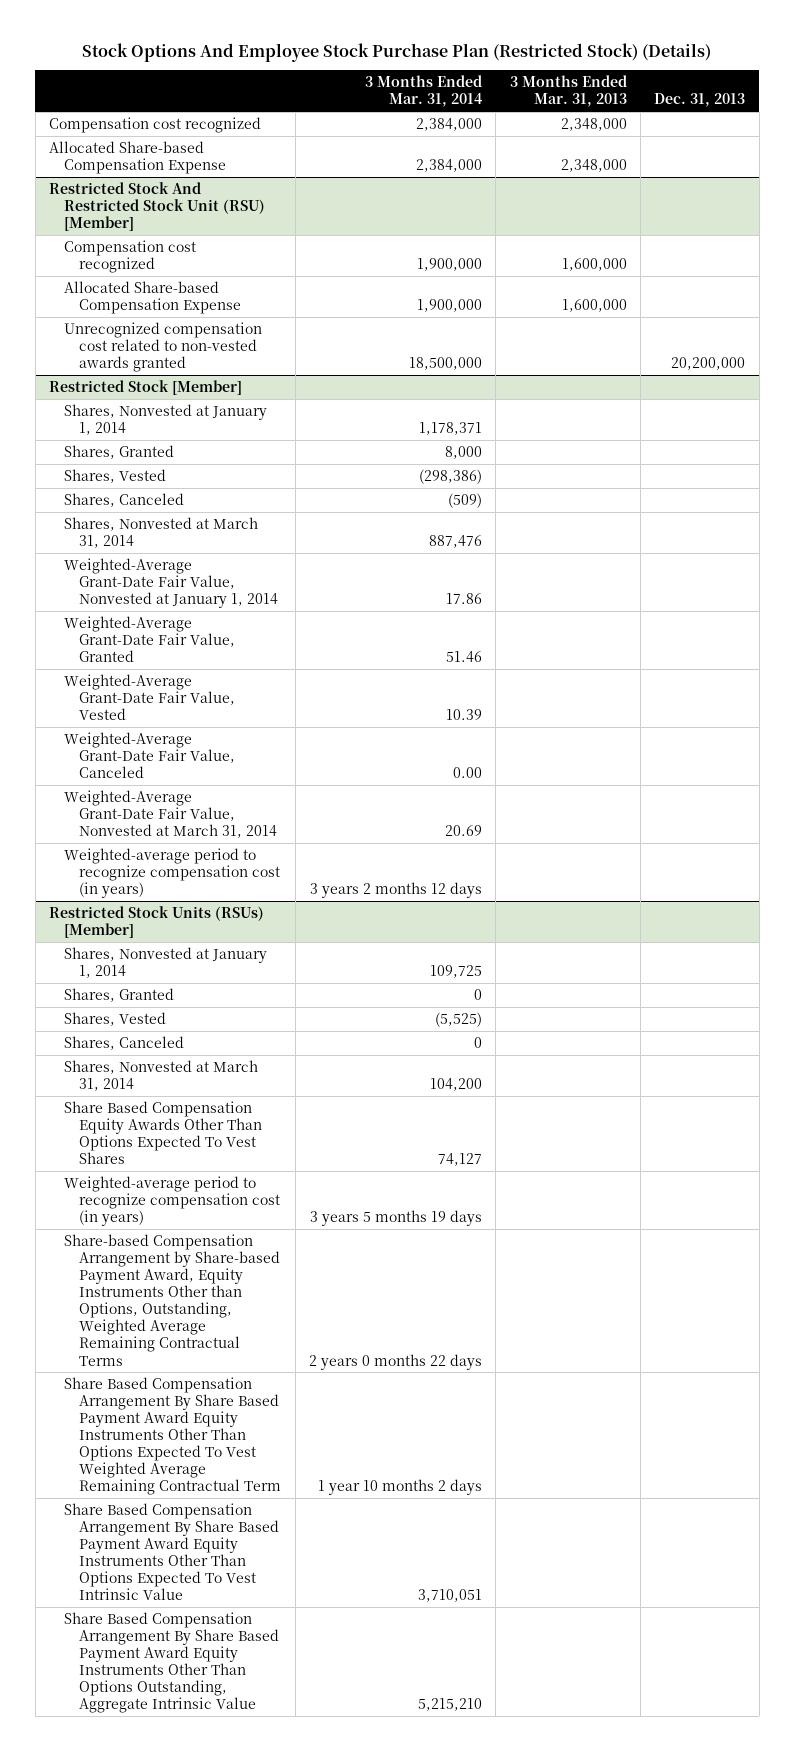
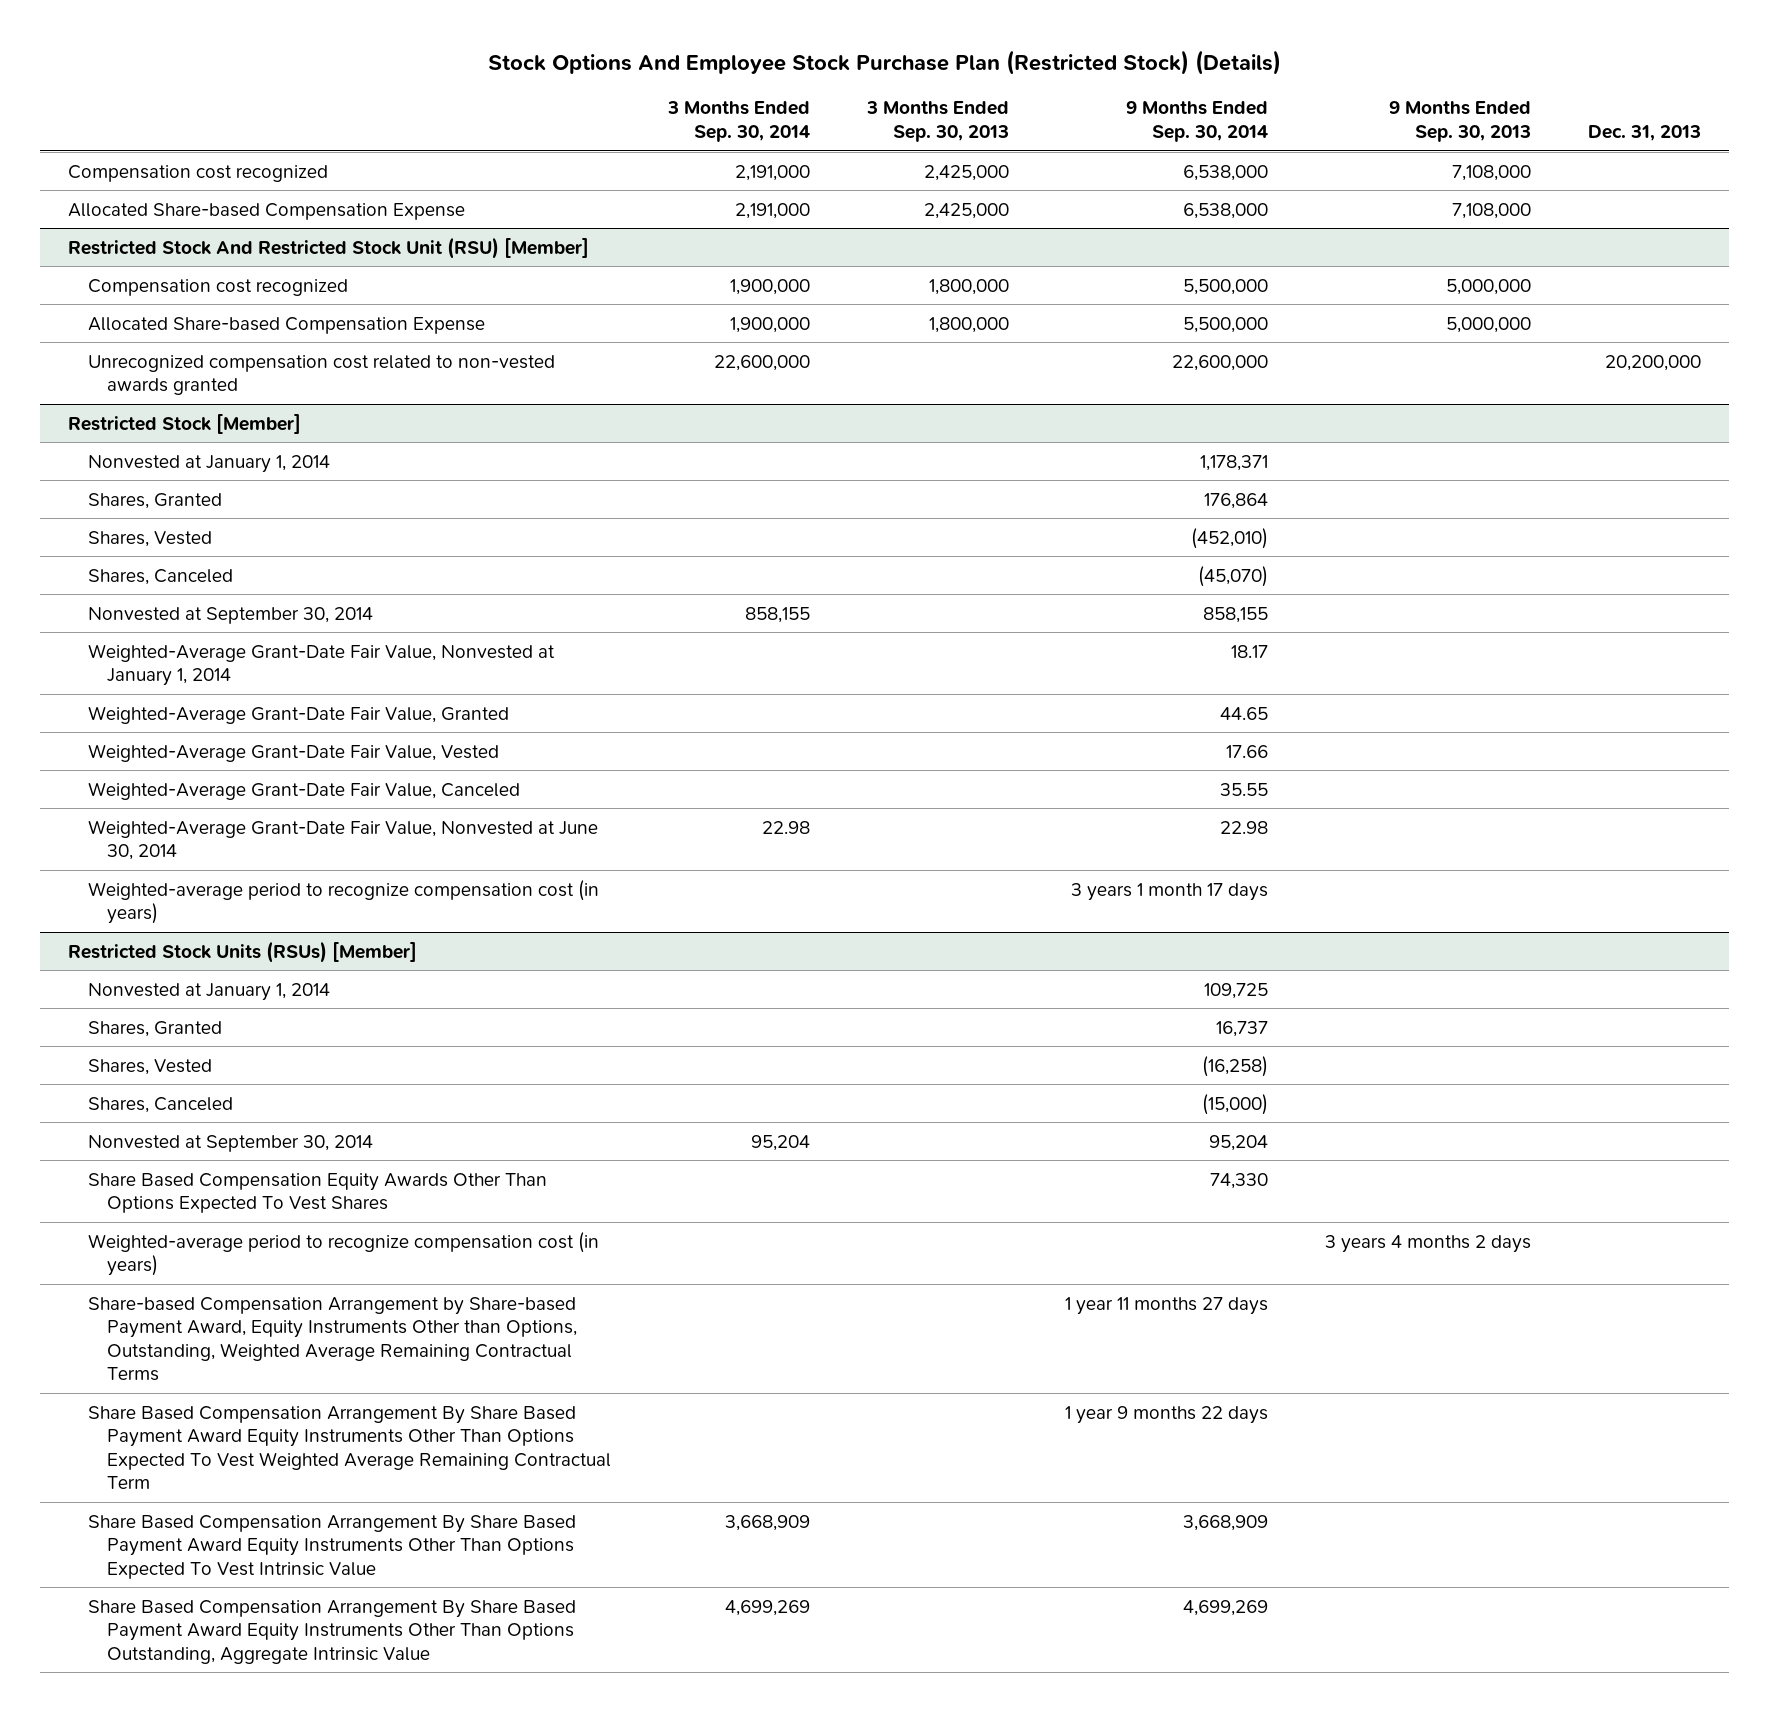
[364,75,482,108] 3 Months Ended Mar. 31, 2014 -> none
[509,75,627,108] 3 Months Ended Mar. 31, 2013 -> none
none -> [666,101,810,142] 3 Months Ended Sep. 30, 2014
none -> [865,101,1009,142] 3 Months Ended Sep. 30, 2013
none -> [1126,101,1269,142] 9 Months Ended Sep. 30, 2014
none -> [1388,101,1531,142] 9 Months Ended Sep. 30, 2013
[64,403,268,436] Shares, Nonvested at January 1, 2014 -> [87,454,330,473] Nonvested at January 1, 2014
[64,516,259,549] Shares, Nonvested at March 31, 2014 -> [87,606,373,624] Nonvested at September 30, 2014
[64,789,278,839] Weighted-Average Grant-Date Fair Value, Nonvested at March 31, 2014 -> [87,819,598,861] Weighted-Average Grant-Date Fair Value, Nonvested at June 30, 2014
[64,946,268,979] Shares, Nonvested at January 1, 2014 -> [87,982,330,1001] Nonvested at January 1, 2014
[64,1059,259,1092] Shares, Nonvested at March 31, 2014 -> [87,1134,373,1152] Nonvested at September 30, 2014

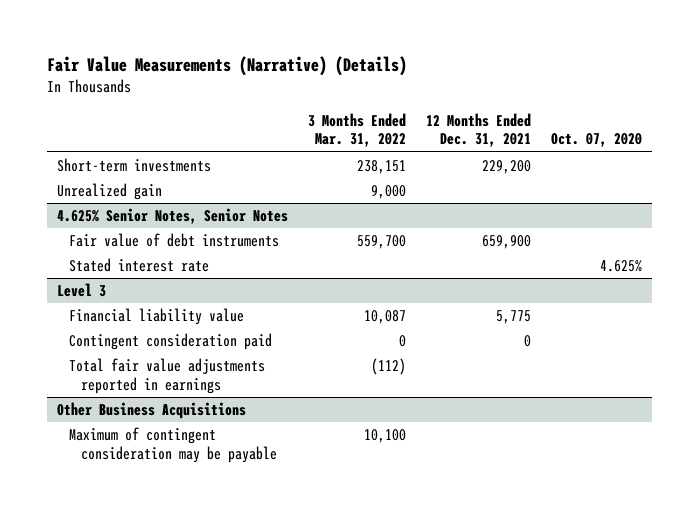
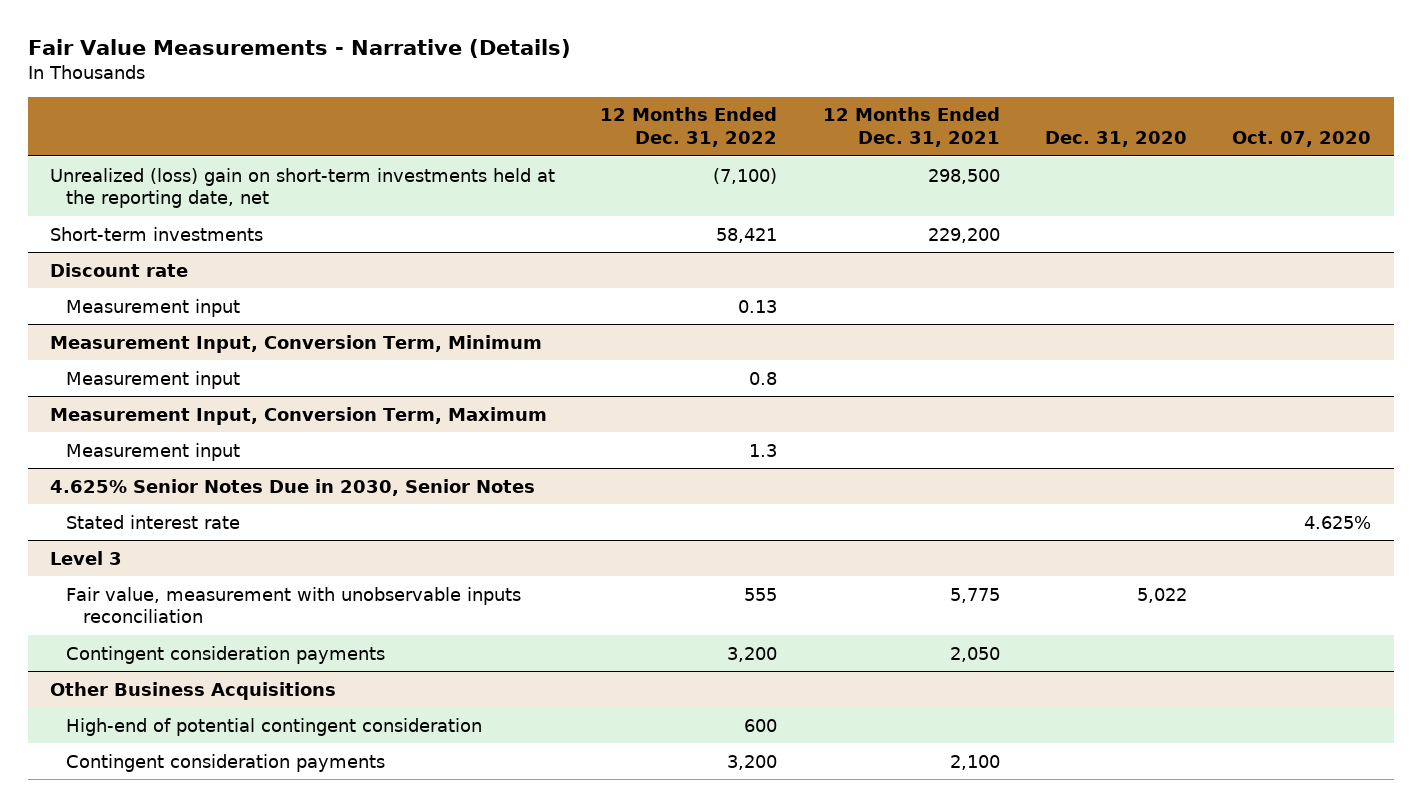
[46,56,407,77] Fair Value Measurements (Narrative) (Details) -> [27,39,571,59] Fair Value Measurements - Narrative (Details)
[307,112,406,148] 3 Months Ended Mar. 31, 2022 -> none
none -> [600,107,778,147] 12 Months Ended Dec. 31, 2022
none -> [1044,130,1187,147] Dec. 31, 2020
none -> [50,167,556,209] Unrealized (loss) gain on short-term investments held at the reporting date, net
[56,182,162,200] Unrealized gain -> none
[68,232,279,247] Fair value of debt instruments -> none
none -> [50,262,189,277] Discount rate
none -> [66,298,241,317] Measurement input
none -> [50,334,543,353] Measurement Input, Conversion Term, Minimum
none -> [66,370,241,389] Measurement input
none -> [50,406,548,425] Measurement Input, Conversion Term, Maximum
none -> [66,442,241,461] Measurement input
[56,207,288,224] 4.625% Senior Notes, Senior Notes -> [50,478,536,496] 4.625% Senior Notes Due in 2030, Senior Notes
[68,357,265,394] Total fair value adjustments reported in earnings -> none
[68,307,244,325] Financial liability value -> [66,586,522,624] Fair value, measurement with unobservable inputs reconciliation
[68,332,272,350] Contingent consideration paid -> [66,645,386,664] Contingent consideration payments
[523,334,531,347] 0 -> [949,646,1000,662] 2,050
[68,426,277,463] Maximum of contingent consideration may be payable -> [66,717,483,736] High-end of potential contingent consideration
none -> [66,753,386,772] Contingent consideration payments

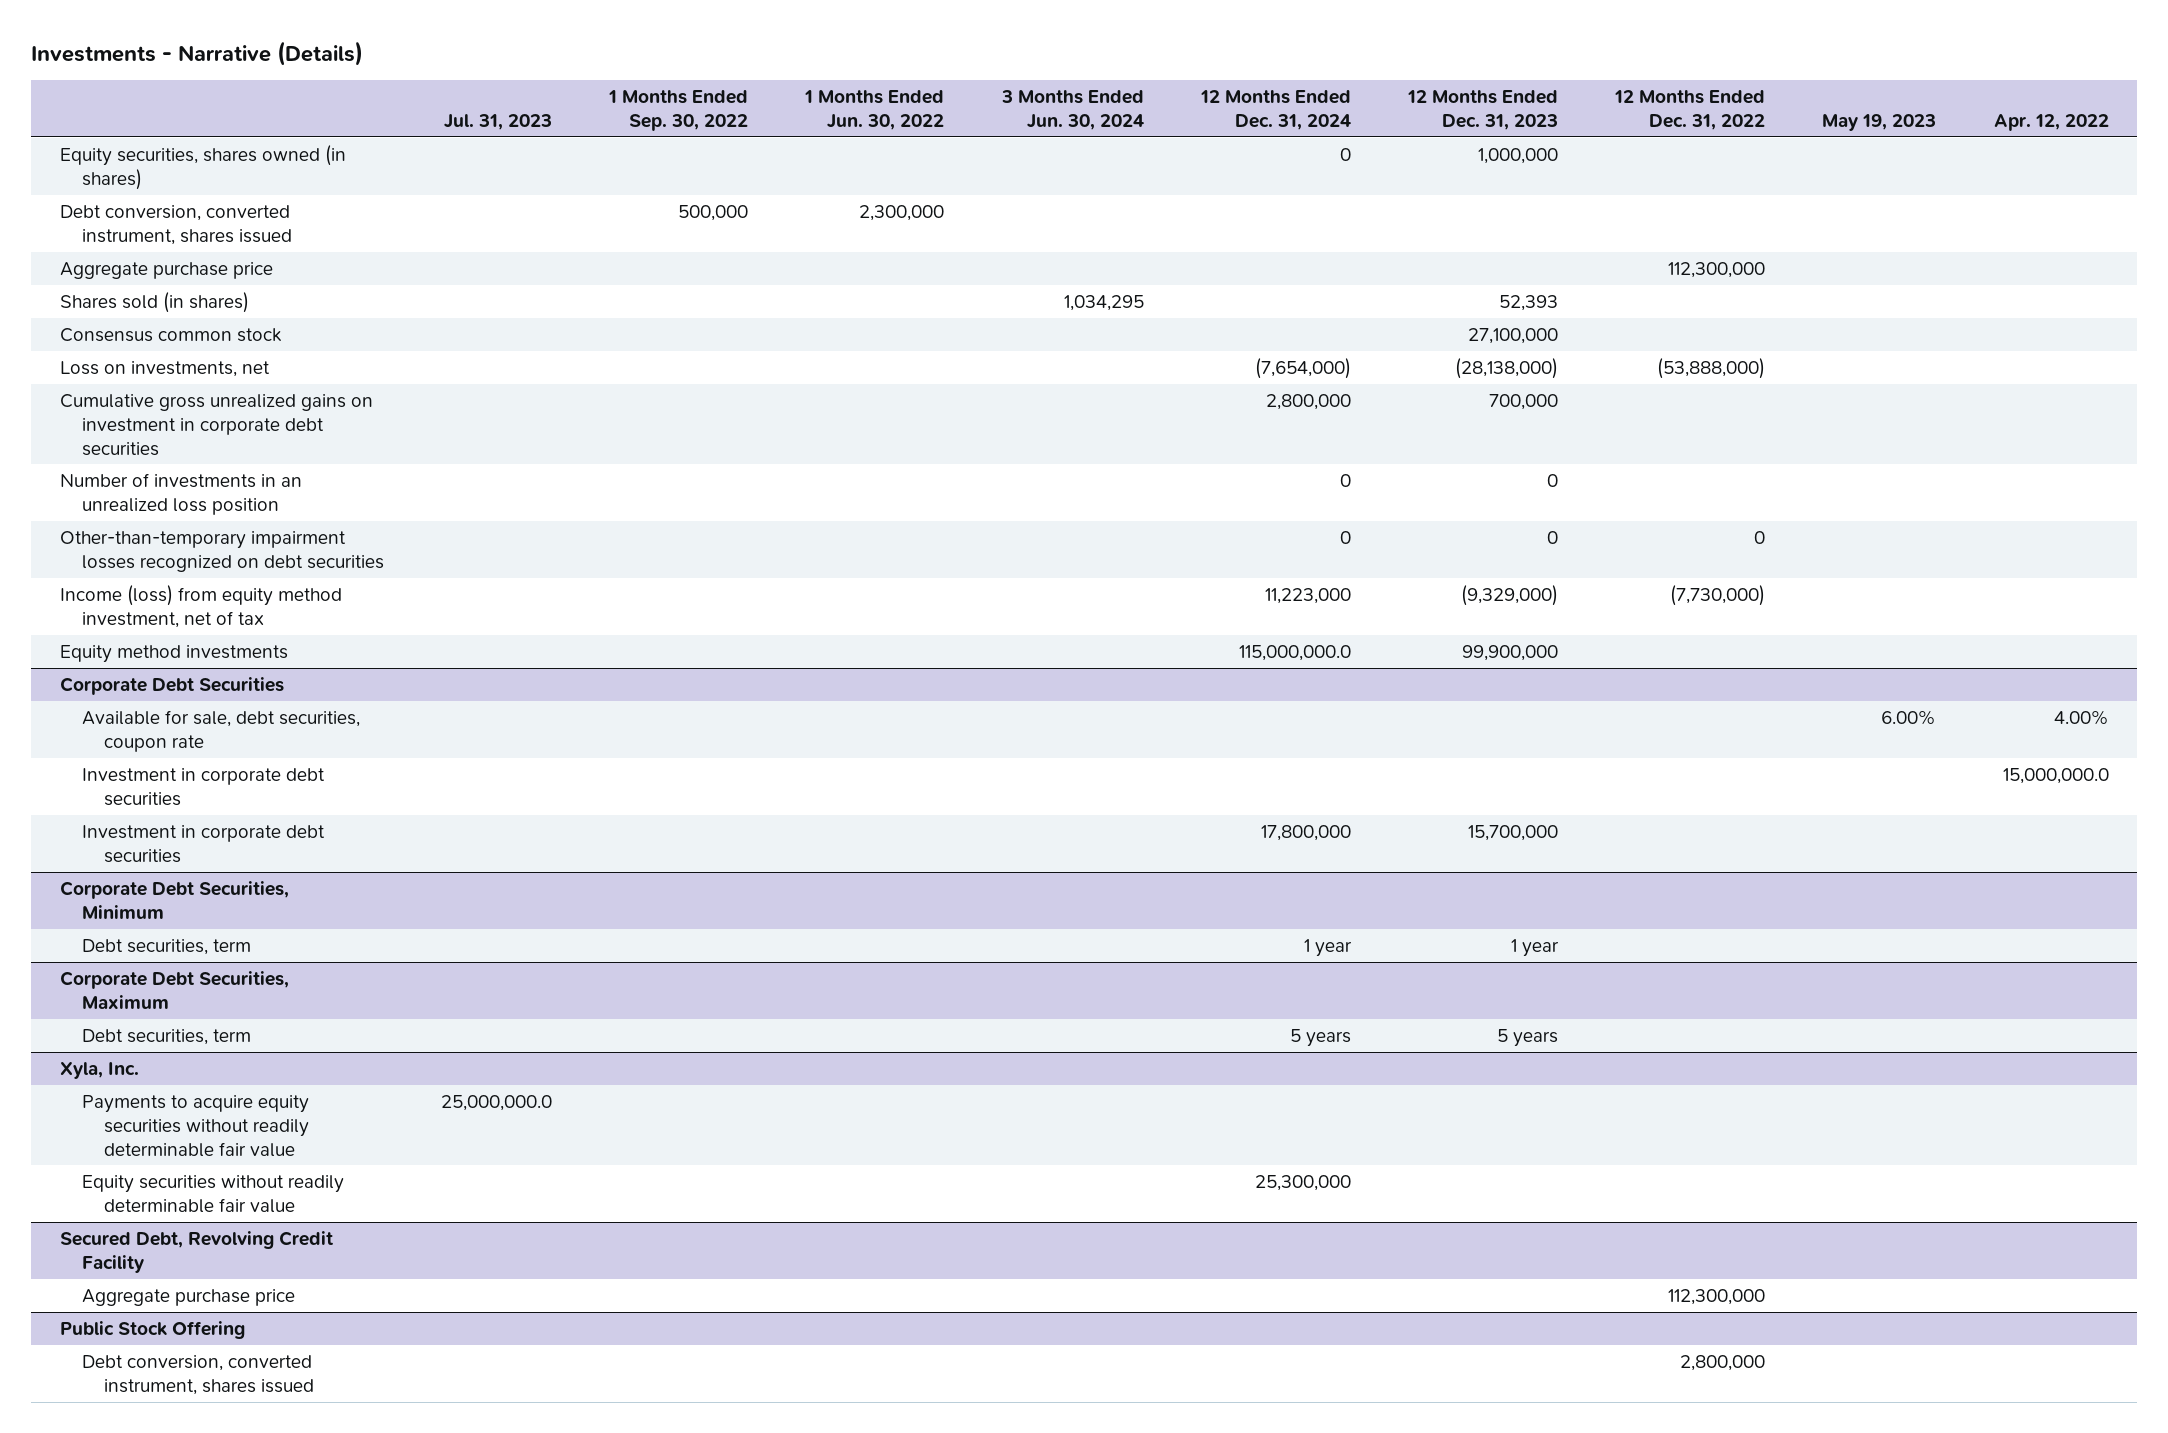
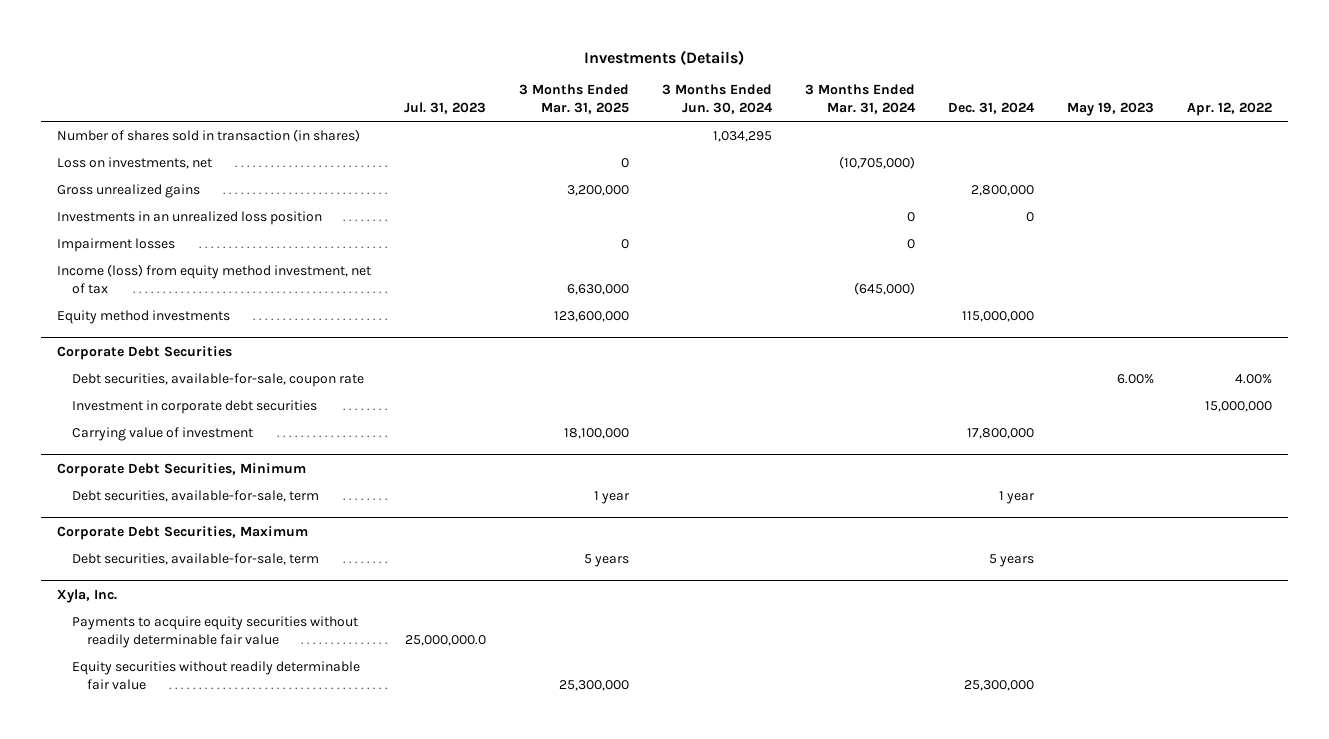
[31,40,364,66] Investments - Narrative (Details) -> [584,49,745,65] Investments (Details)
[608,89,749,131] 1 Months Ended Sep. 30, 2022 -> none
[804,89,945,130] 1 Months Ended Jun. 30, 2022 -> none
[1199,89,1351,130] 12 Months Ended Dec. 31, 2024 -> none
[1406,89,1558,130] 12 Months Ended Dec. 31, 2023 -> none
[1614,89,1766,130] 12 Months Ended Dec. 31, 2022 -> none
none -> [519,84,630,115] 3 Months Ended Mar. 31, 2025
none -> [804,84,916,115] 3 Months Ended Mar. 31, 2024
none -> [947,102,1035,115] Dec. 31, 2024
[59,144,346,190] Equity securities, shares owned (in shares) -> none
[59,204,292,245] Debt conversion, converted instrument, shares issued -> none
[59,261,273,279] Aggregate purchase price -> none
[59,327,282,342] Consensus common stock -> none
[59,291,249,313] Shares sold (in shares) -> [57,128,361,142] Number of shares sold in transaction (in shares)
[59,393,373,456] Cumulative gross unrealized gains on investment in corporate debt securities -> [57,183,201,198] Gross unrealized gains
[59,472,302,515] Number of investments in an unrealized loss position -> [57,210,323,225] Investments in an unrealized loss position
[59,530,384,572] Other-than-temporary impairment losses recognized on debt securities -> [57,237,176,252] Impairment losses
[81,709,360,752] Available for sale, debt securities, coupon rate -> [72,372,365,387] Debt securities, available-for-sale, coupon rate
[2002,767,2109,784] 15,000,000.0 -> [1204,400,1272,412] 15,000,000
[81,824,325,863] Investment in corporate debt securities -> [72,426,254,441] Carrying value of investment
[81,938,251,955] Debt securities, term -> [72,489,320,502] Debt securities, available-for-sale, term
[81,1028,251,1045] Debt securities, term -> [72,552,320,565] Debt securities, available-for-sale, term
[59,1230,333,1273] Secured Debt, Revolving Credit Facility -> none
[81,1288,295,1306] Aggregate purchase price -> none
[59,1320,245,1339] Public Stock Offering -> none
[81,1354,314,1395] Debt conversion, converted instrument, shares issued -> none

